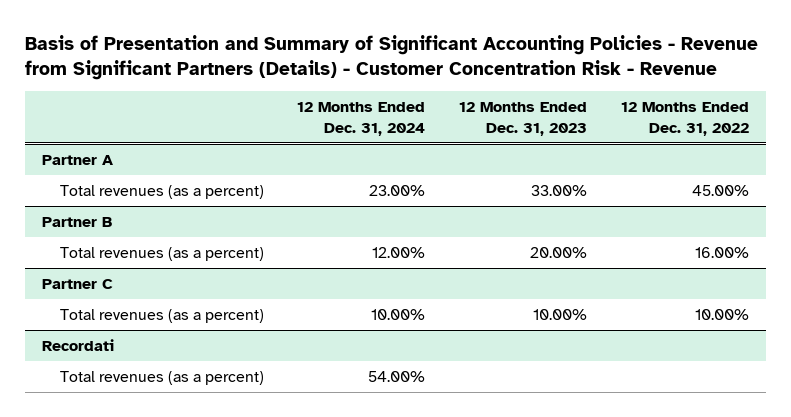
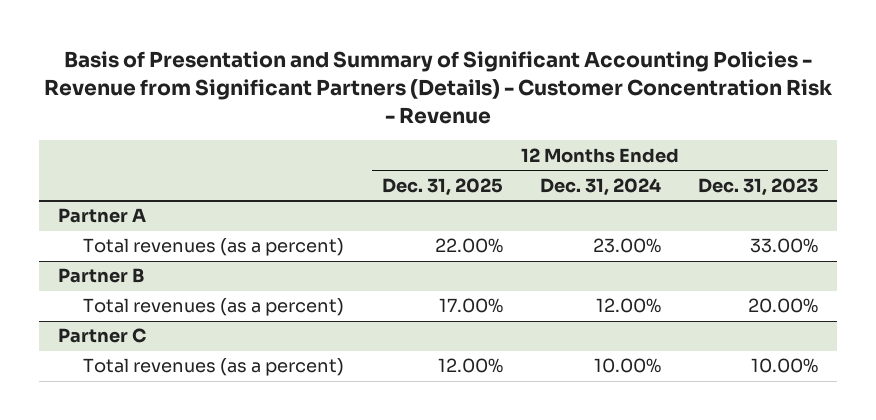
[620,102,749,136] 12 Months Ended Dec. 31, 2022 -> none
none -> [381,177,503,196] Dec. 31, 2025
[41,339,114,352] Recordati -> none
[59,371,264,386] Total revenues (as a percent) -> none

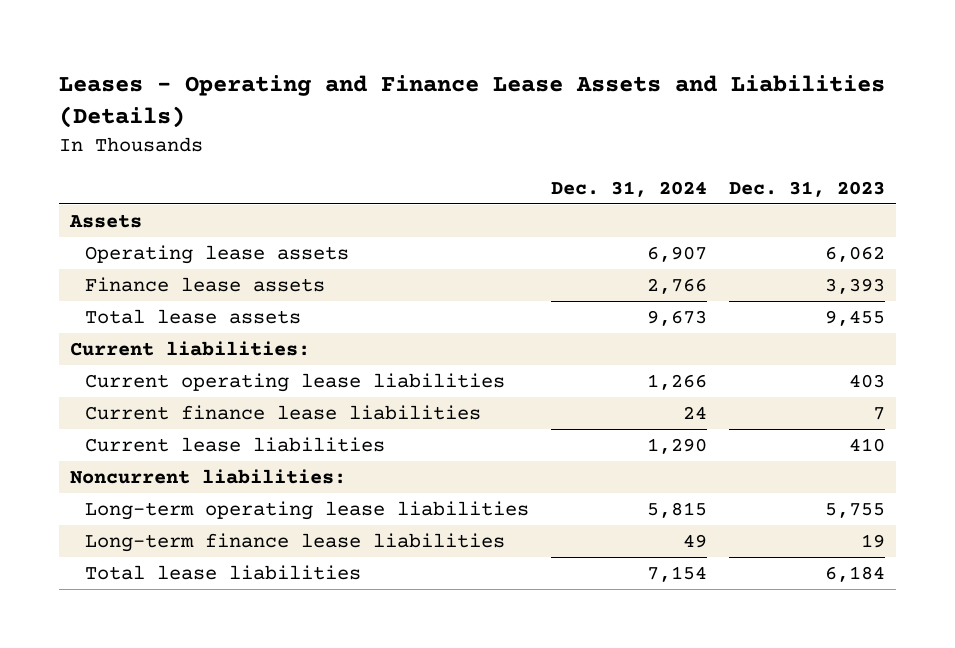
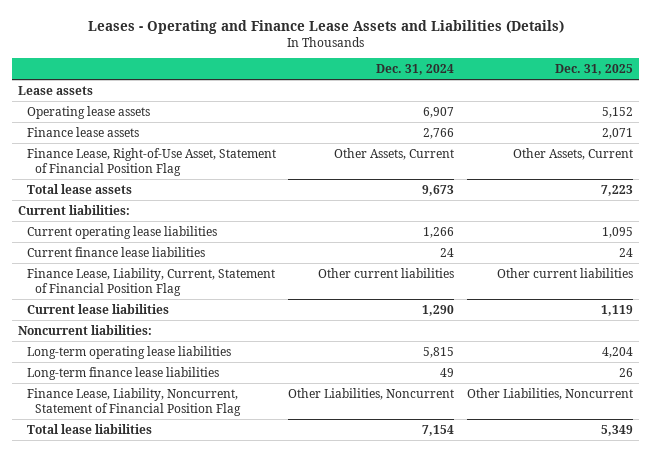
[729,180,886,197] Dec. 31, 2023 -> none
none -> [554,64,633,76] Dec. 31, 2025
[68,213,142,228] Assets -> [18,85,94,95] Lease assets
none -> [26,147,276,176] Finance Lease, Right-of-Use Asset, Statement of Financial Position Flag
none -> [26,267,275,296] Finance Lease, Liability, Current, Statement of Financial Position Flag
none -> [26,387,242,416] Finance Lease, Liability, Noncurrent, Statement of Financial Position Flag

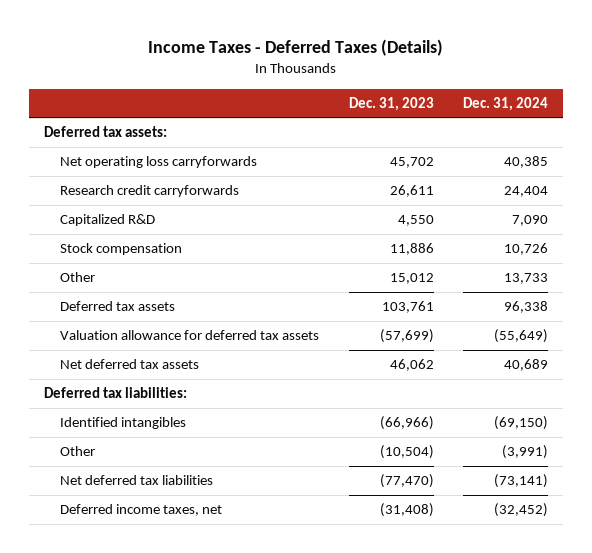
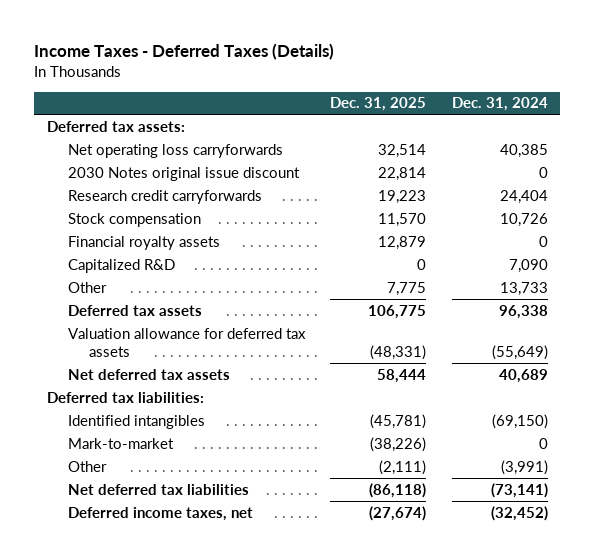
[348,96,434,111] Dec. 31, 2023 -> none
none -> [330,97,427,112] Dec. 31, 2025
none -> [67,166,300,181] 2030 Notes original issue discount
none -> [67,235,220,250] Financial royalty assets
[60,214,156,227] Capitalized R&D -> [67,258,175,273] Capitalized R&D
none -> [67,437,174,449] Mark-to-market

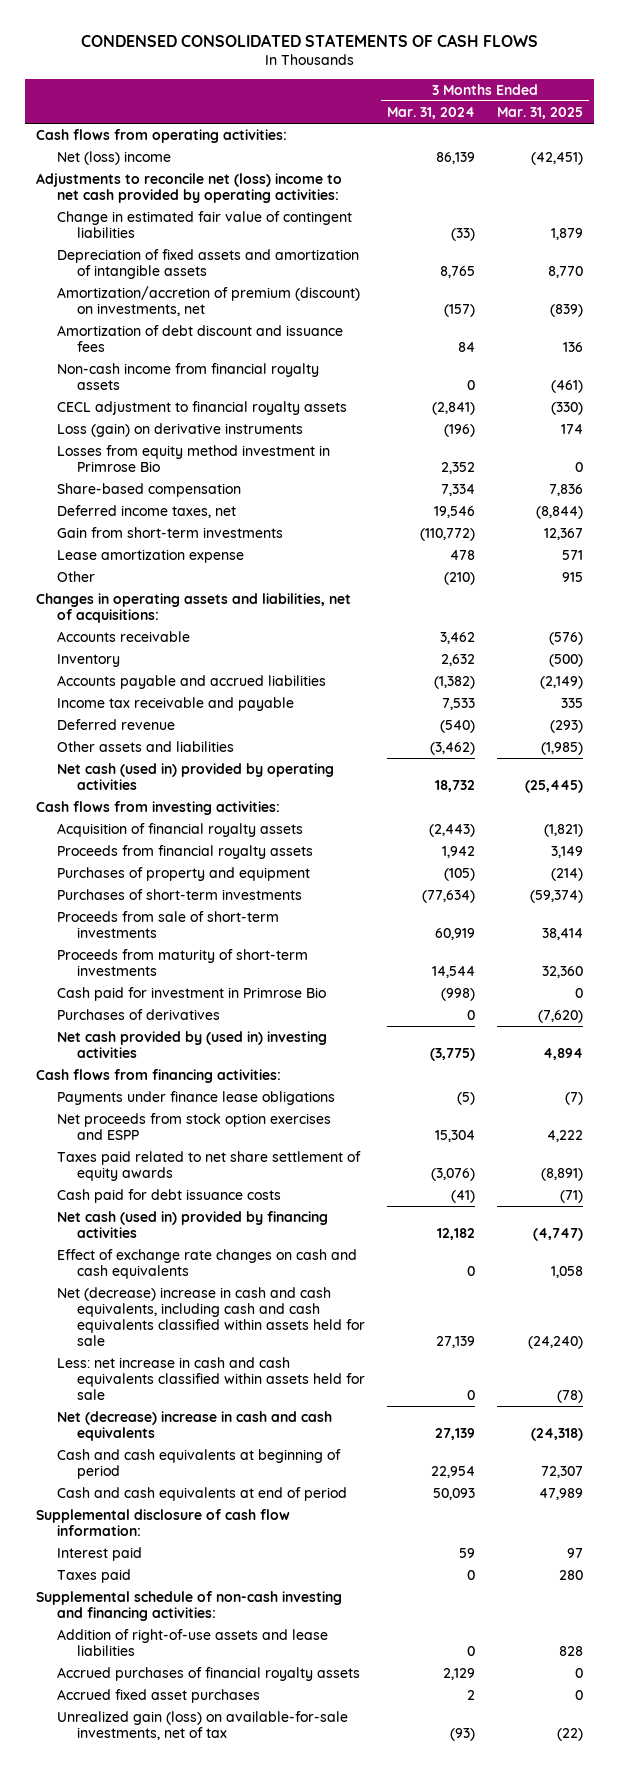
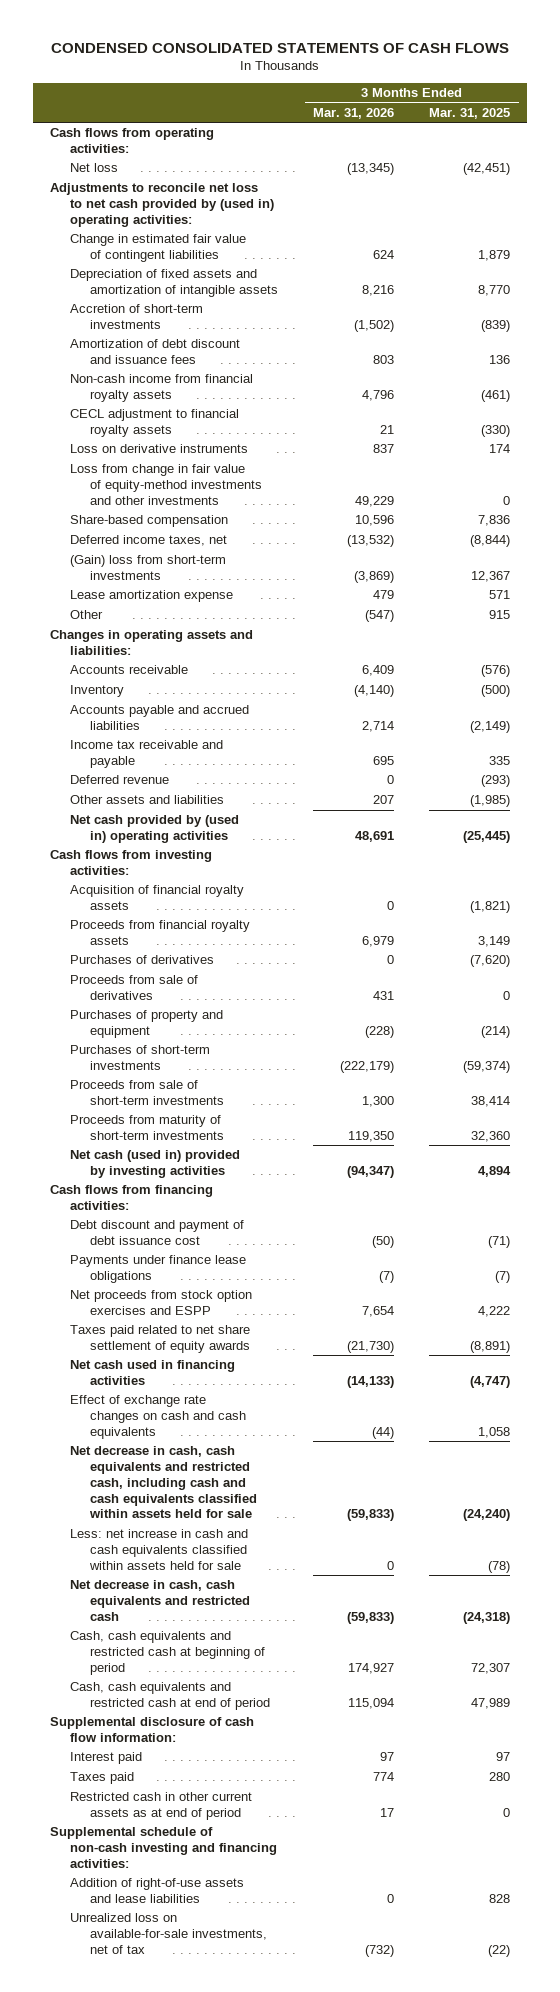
[387,106,476,119] Mar. 31, 2024 -> none
none -> [313,107,395,119] Mar. 31, 2026
[56,150,171,165] Net (loss) income -> [70,163,119,173] Net loss
[36,172,343,204] Adjustments to reconcile net (loss) income to net cash provided by operating activities: -> [50,183,275,227] Adjustments to reconcile net loss to net cash provided by (used in) operating activities:
[56,285,360,317] Amortization/accretion of premium (discount) on investments, net -> [70,304,204,330] Accretion of short-term investments
[56,444,330,473] Losses from equity method investment in Primrose Bio -> none
[56,422,303,437] Loss (gain) on derivative instruments -> [70,444,249,454] Loss on derivative instruments
none -> [70,464,263,505] Loss from change in fair value of equity-method investments and other investments
[56,526,283,538] Gain from short-term investments -> [70,555,227,581] (Gain) loss from short-term investments
[36,592,352,624] Changes in operating assets and liabilities, net of acquisitions: -> [50,630,254,656] Changes in operating assets and liabilities:
[56,762,334,791] Net cash (used in) provided by operating activities -> [70,815,240,844] Net cash provided by (used in) operating activities
[56,1008,220,1020] Purchases of derivatives -> [70,955,215,965] Purchases of derivatives
none -> [70,975,199,1001] Proceeds from sale of derivatives
[56,986,326,1001] Cash paid for investment in Primrose Bio -> none
[56,1030,327,1059] Net cash provided by (used in) investing activities -> [70,1150,241,1179] Net cash (used in) provided by investing activities
none -> [70,1220,245,1246] Debt discount and payment of debt issuance cost
[56,1188,281,1203] Cash paid for debt issuance costs -> none
[56,1210,328,1239] Net cash (used in) provided by financing activities -> [70,1360,236,1386] Net cash used in financing activities
[56,1286,365,1347] Net (decrease) increase in cash and cash equivalents, including cash and cash equivalents classified within assets held for sale -> [70,1446,258,1519] Net decrease in cash, cash equivalents and restricted cash, including cash and cash equivalents classified within assets held for sale
[56,1410,332,1442] Net (decrease) increase in cash and cash equivalents -> [70,1580,251,1621] Net decrease in cash, cash equivalents and restricted cash
[56,1448,341,1480] Cash and cash equivalents at beginning of period -> [70,1631,266,1675] Cash, cash equivalents and restricted cash at beginning of period
[56,1486,347,1501] Cash and cash equivalents at end of period -> [70,1682,271,1711] Cash, cash equivalents and restricted cash at end of period
none -> [70,1792,253,1821] Restricted cash in other current assets as at end of period
[56,1666,360,1681] Accrued purchases of financial royalty assets -> none
[56,1688,260,1703] Accrued fixed asset purchases -> none
[56,1710,348,1741] Unrealized gain (loss) on available-for-sale investments, net of tax -> [70,1913,268,1954] Unrealized loss on available-for-sale investments, net of tax

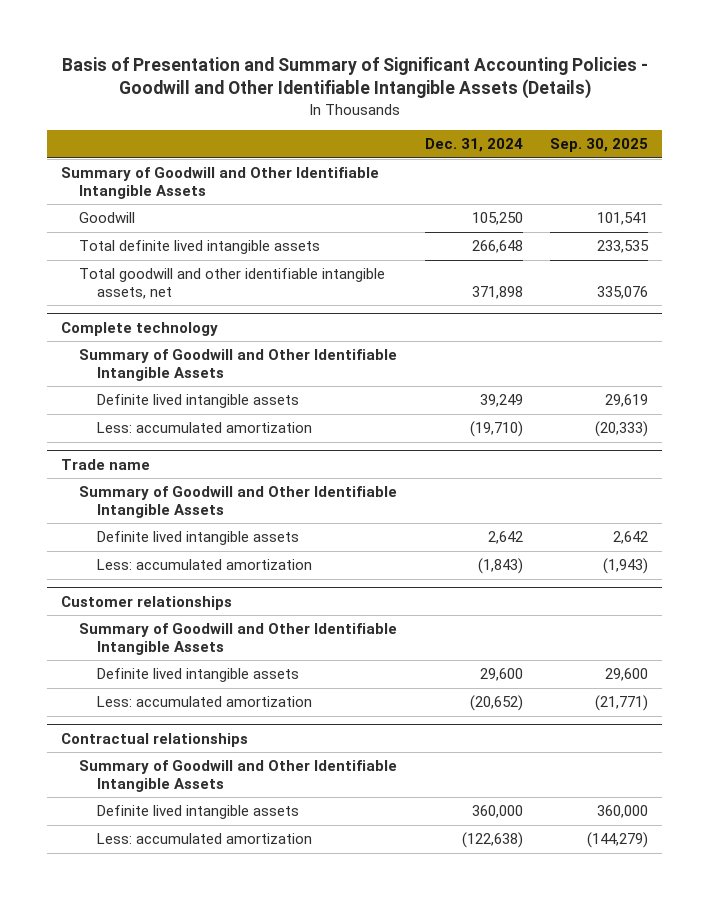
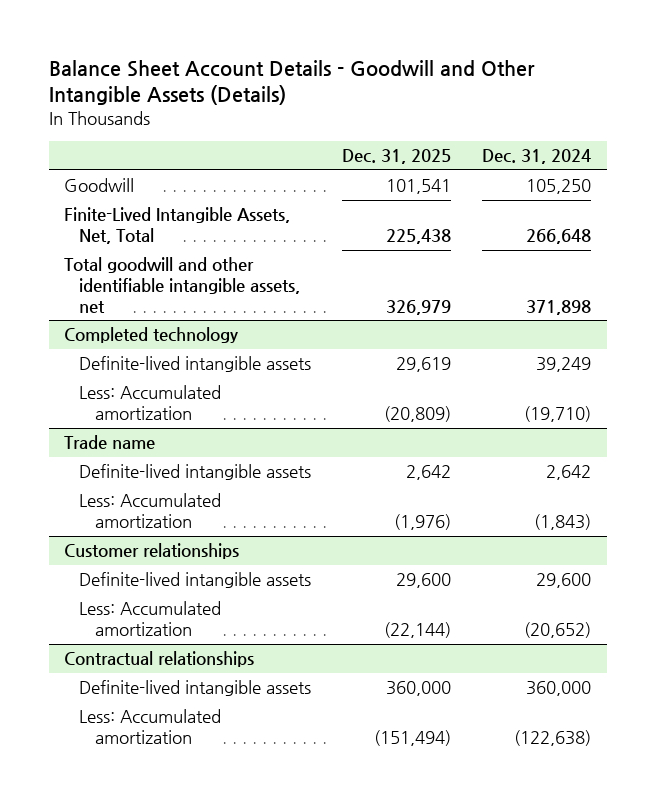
[61,56,648,100] Basis of Presentation and Summary of Significant Accounting Policies - Goodwill and Other Identifiable Intangible Assets (Details) -> [48,60,535,106] Balance Sheet Account Details - Goodwill and Other Intangible Assets (Details)
[550,138,649,153] Sep. 30, 2025 -> none
none -> [342,149,452,165] Dec. 31, 2025
[60,167,379,199] Summary of Goodwill and Other Identifiable Intangible Assets -> none
[78,240,320,255] Total definite lived intangible assets -> [64,207,291,245] Finite-Lived Intangible Assets, Net, Total
[78,349,397,381] Summary of Goodwill and Other Identifiable Intangible Assets -> none
[60,321,218,336] Complete technology -> [64,327,239,344] Completed technology
[96,394,299,409] Definite lived intangible assets -> [79,356,312,373] Definite-lived intangible assets
[96,422,312,434] Less: accumulated amortization -> [79,385,222,421] Less: Accumulated amortization
[78,486,397,518] Summary of Goodwill and Other Identifiable Intangible Assets -> none
[96,531,299,546] Definite lived intangible assets -> [79,464,312,481] Definite-lived intangible assets
[96,559,312,571] Less: accumulated amortization -> [79,493,222,529] Less: Accumulated amortization
[78,623,397,655] Summary of Goodwill and Other Identifiable Intangible Assets -> none
[96,668,299,683] Definite lived intangible assets -> [79,572,312,589] Definite-lived intangible assets
[96,696,312,708] Less: accumulated amortization -> [79,601,222,637] Less: Accumulated amortization
[78,760,397,792] Summary of Goodwill and Other Identifiable Intangible Assets -> none
[96,805,299,820] Definite lived intangible assets -> [79,680,312,697] Definite-lived intangible assets
[96,833,312,845] Less: accumulated amortization -> [79,709,222,745] Less: Accumulated amortization

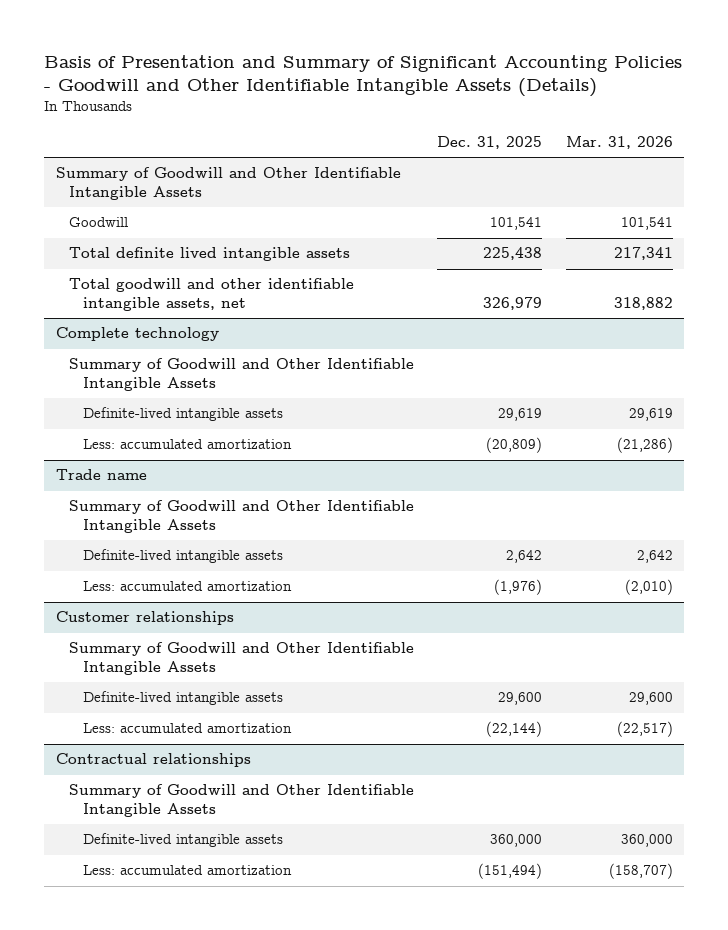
[48,60,535,106] Balance Sheet Account Details - Goodwill and Other Intangible Assets (Details) -> [44,54,683,98] Basis of Presentation and Summary of Significant Accounting Policies - Goodwill and Other Identifiable Intangible Assets (Details)
[482,149,592,165] Dec. 31, 2024 -> none
none -> [565,136,673,150] Mar. 31, 2026
none -> [55,167,401,201] Summary of Goodwill and Other Identifiable Intangible Assets
[64,207,291,245] Finite-Lived Intangible Assets, Net, Total -> [69,247,351,262] Total definite lived intangible assets
[64,327,239,344] Completed technology -> [55,327,219,342] Complete technology
none -> [69,358,415,392] Summary of Goodwill and Other Identifiable Intangible Assets
[79,385,222,421] Less: Accumulated amortization -> [83,439,293,450] Less: accumulated amortization
none -> [69,500,415,534] Summary of Goodwill and Other Identifiable Intangible Assets
[79,493,222,529] Less: Accumulated amortization -> [83,581,293,592] Less: accumulated amortization
none -> [69,642,415,676] Summary of Goodwill and Other Identifiable Intangible Assets
[79,601,222,637] Less: Accumulated amortization -> [83,723,293,734] Less: accumulated amortization
none -> [69,784,415,818] Summary of Goodwill and Other Identifiable Intangible Assets
[79,709,222,745] Less: Accumulated amortization -> [83,865,293,876] Less: accumulated amortization

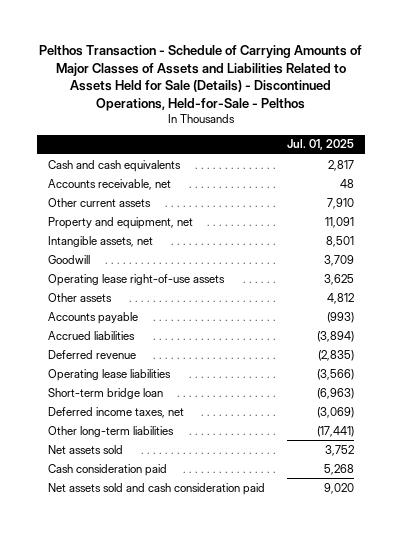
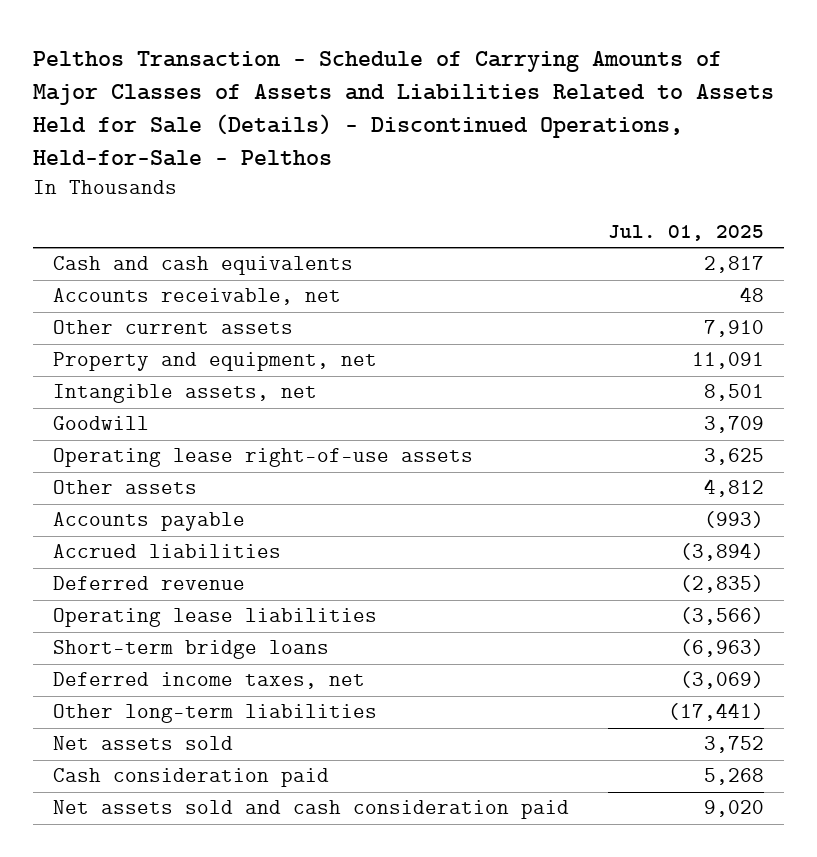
[48,387,164,399] Short-term bridge loan -> [52,640,329,660] Short-term bridge loans

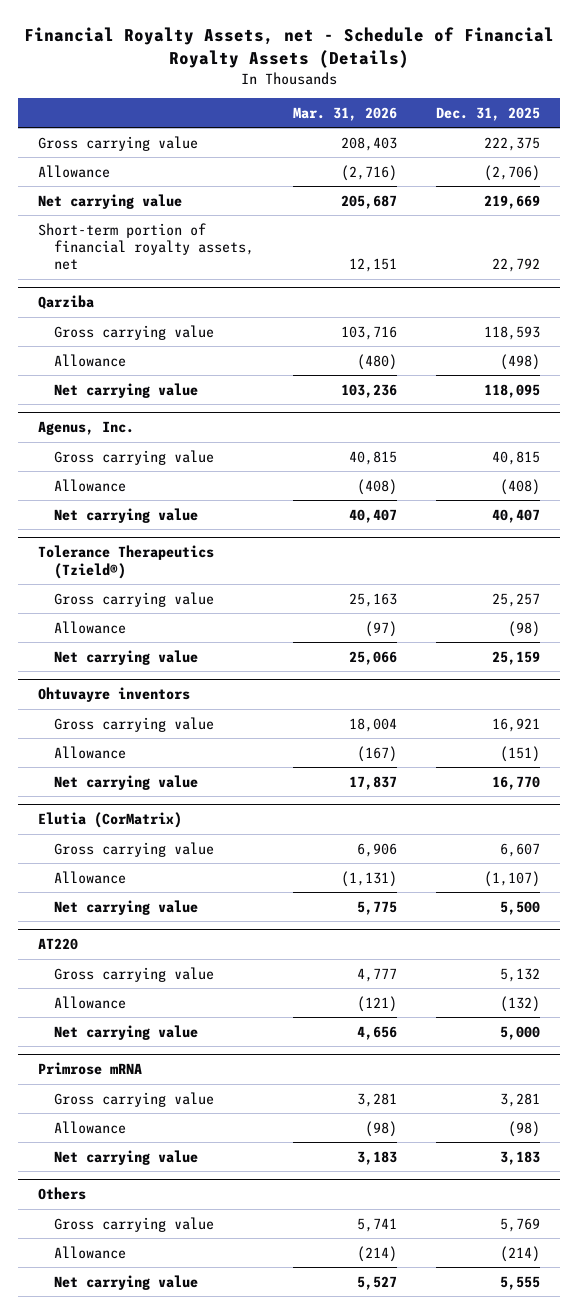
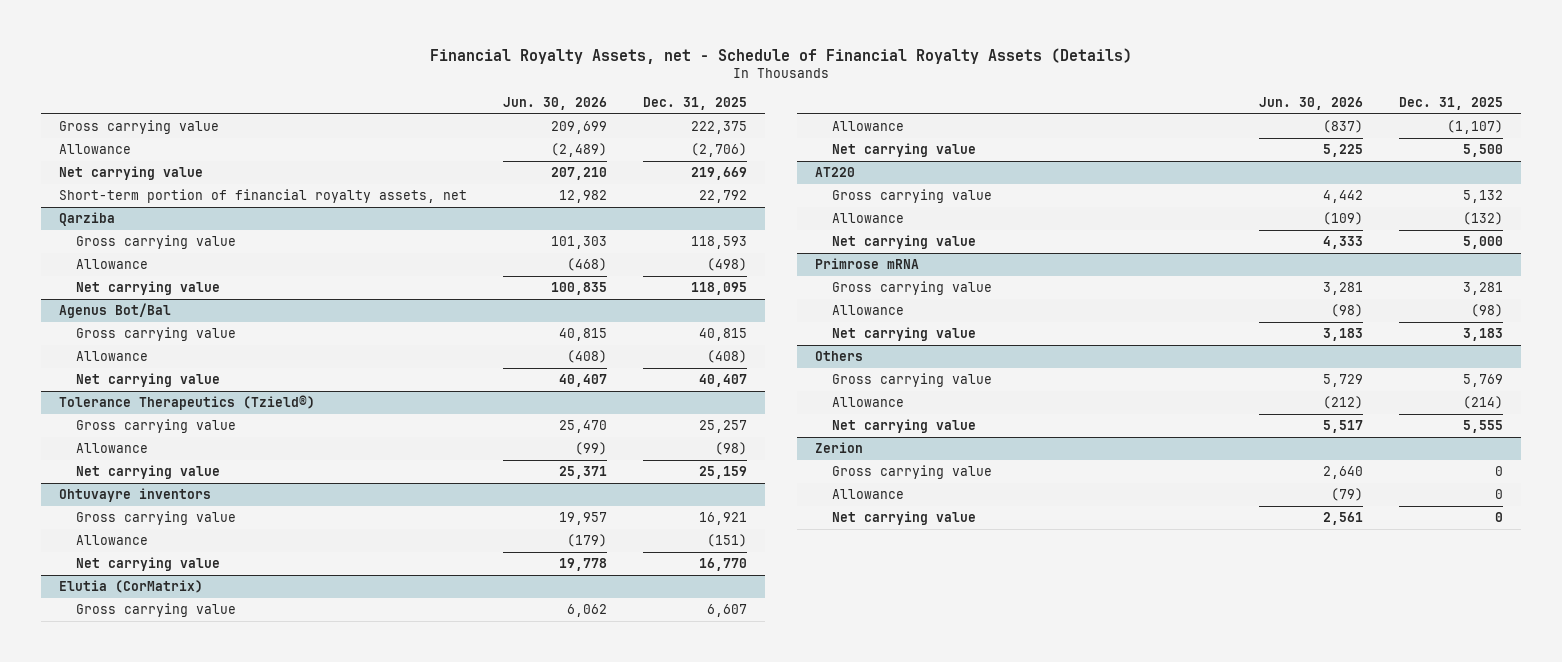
[292,107,397,122] Mar. 31, 2026 -> none
none -> [503,97,608,111] Jun. 30, 2026
[37,421,134,436] Agenus, Inc. -> [59,302,172,318] Agenus Bot/Bal
none -> [815,441,864,453] Zerion
none -> [832,464,993,479] Gross carrying value
none -> [832,488,905,499] Allowance
none -> [832,510,977,525] Net carrying value

